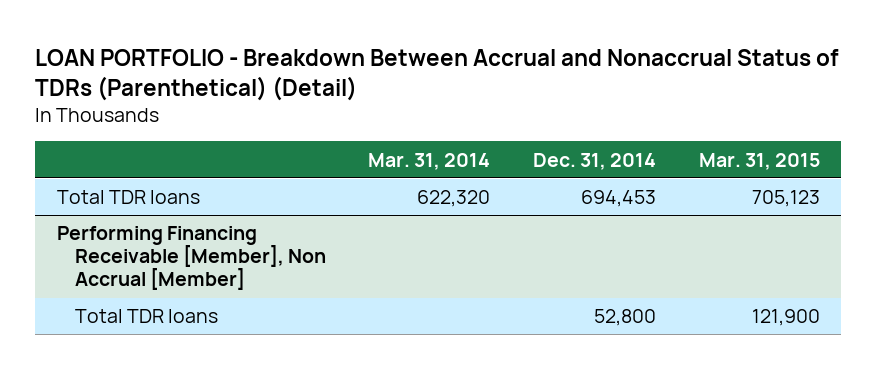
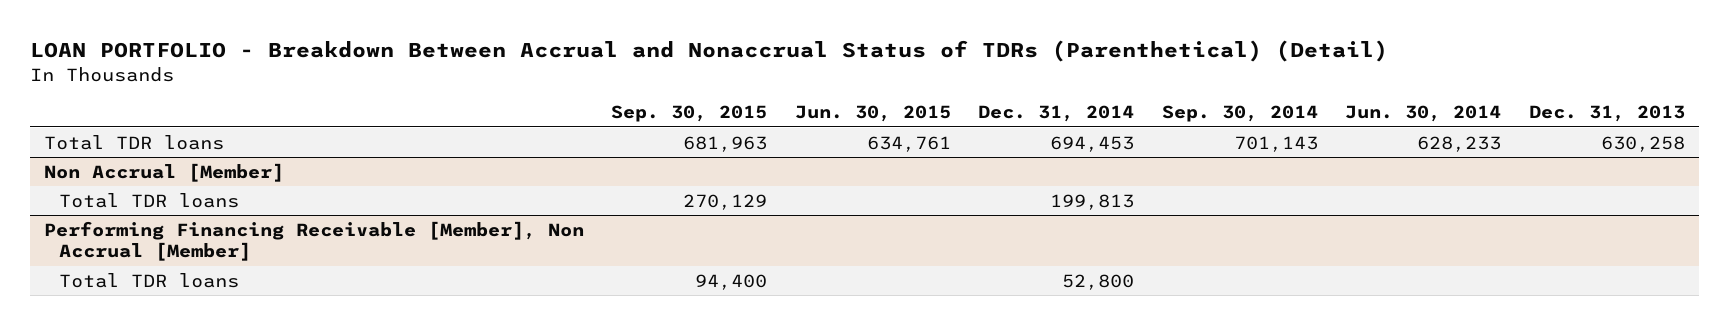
[368,152,491,170] Mar. 31, 2014 -> none
[699,152,821,170] Mar. 31, 2015 -> none
none -> [611,105,768,123] Sep. 30, 2015
none -> [794,105,951,123] Jun. 30, 2015
none -> [1161,105,1318,123] Sep. 30, 2014
none -> [1345,105,1502,123] Jun. 30, 2014
none -> [1528,105,1685,123] Dec. 31, 2013
none -> [43,162,284,182] Non Accrual [Member]
none -> [59,192,240,208] Total TDR loans

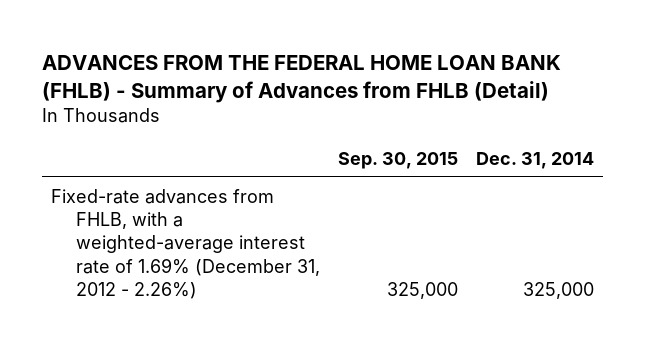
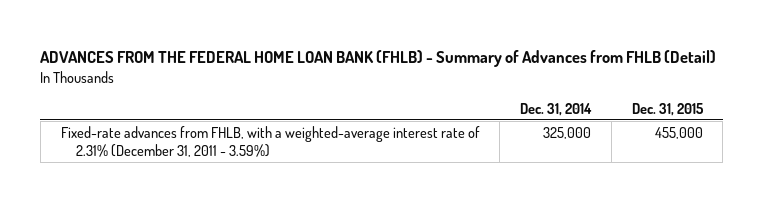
[337,151,458,169] Sep. 30, 2015 -> none
none -> [631,102,704,116] Dec. 31, 2015
[51,188,320,299] Fixed-rate advances from FHLB, with a weighted-average interest rate of 1.69% (December 31, 2012 - 2.26%) -> [60,125,480,157] Fixed-rate advances from FHLB, with a weighted-average interest rate of 2.31% (December 31, 2011 - 3.59%)

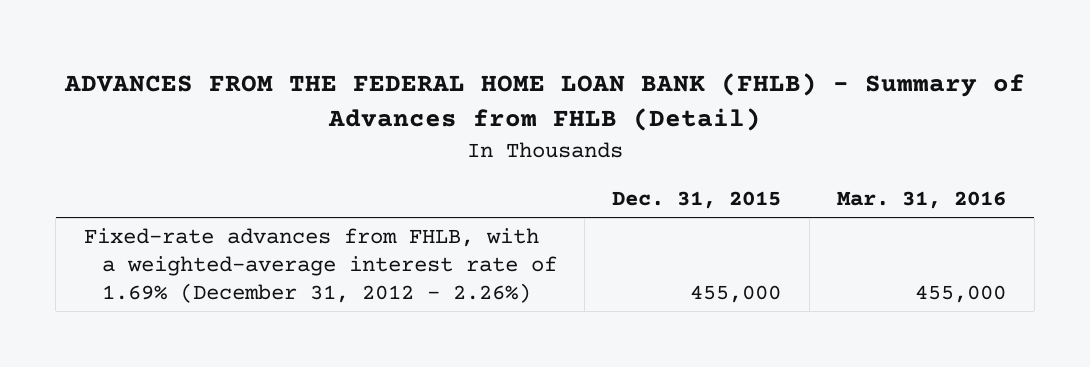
[520,102,593,116] Dec. 31, 2014 -> none
none -> [837,191,1007,210] Mar. 31, 2016
[60,125,480,157] Fixed-rate advances from FHLB, with a weighted-average interest rate of 2.31% (December 31, 2011 - 3.59%) -> [83,228,557,303] Fixed-rate advances from FHLB, with a weighted-average interest rate of 1.69% (December 31, 2012 - 2.26%)

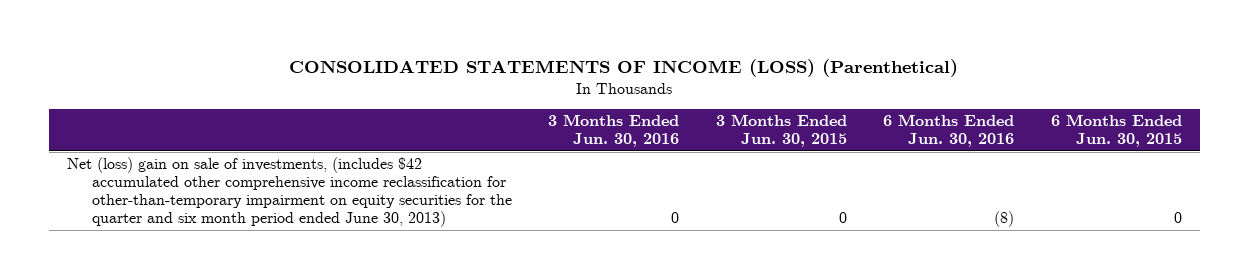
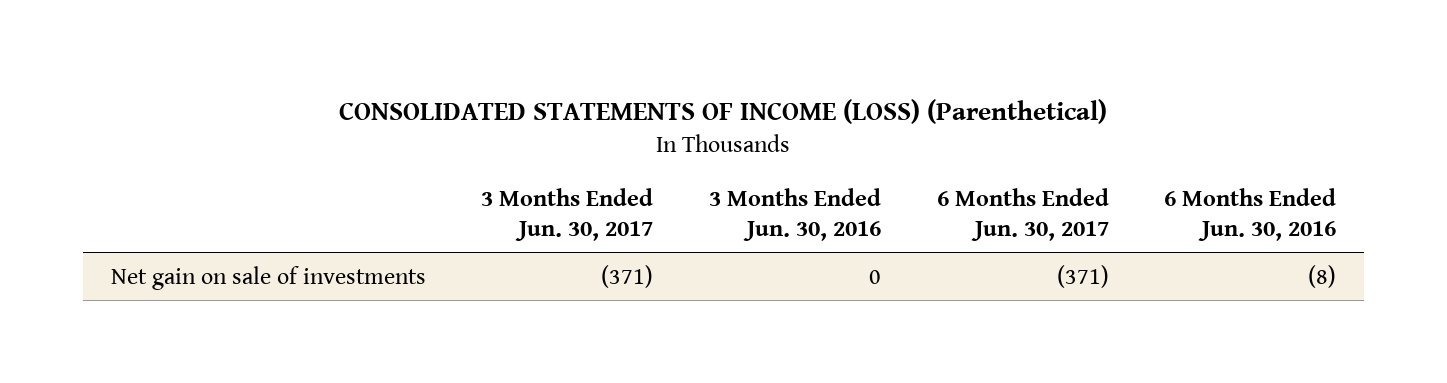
[715,114,847,148] 3 Months Ended Jun. 30, 2015 -> none
[1050,114,1182,148] 6 Months Ended Jun. 30, 2015 -> none
none -> [481,188,654,241] 3 Months Ended Jun. 30, 2017
none -> [936,188,1109,241] 6 Months Ended Jun. 30, 2017
[67,157,512,228] Net (loss) gain on sale of investments, (includes $42 accumulated other comprehensive income reclassification for other-than-temporary impairment on equity securities for the quarter and six month period ended June 30, 2013) -> [110,266,426,291] Net gain on sale of investments

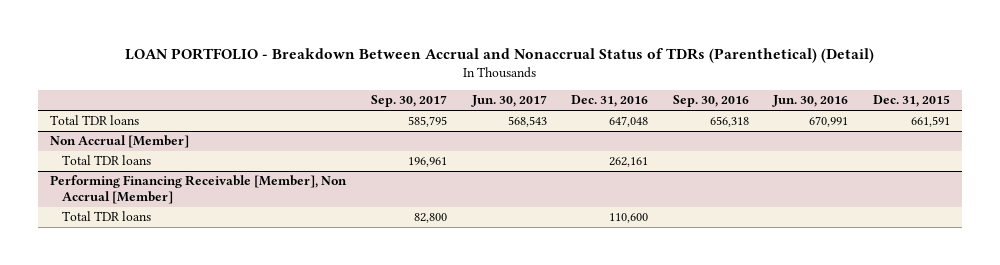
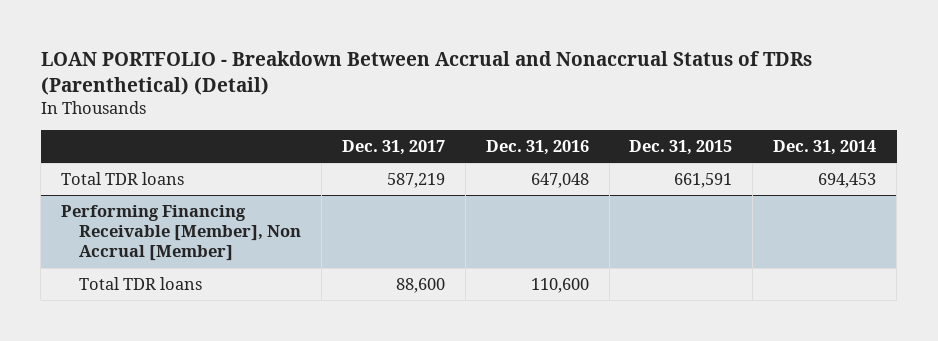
[370,95,447,108] Sep. 30, 2017 -> none
[470,95,547,108] Jun. 30, 2017 -> none
[672,95,749,108] Sep. 30, 2016 -> none
[772,95,849,108] Jun. 30, 2016 -> none
none -> [341,140,445,156] Dec. 31, 2017
none -> [773,140,877,156] Dec. 31, 2014
[50,135,190,149] Non Accrual [Member] -> none
[62,155,152,166] Total TDR loans -> none

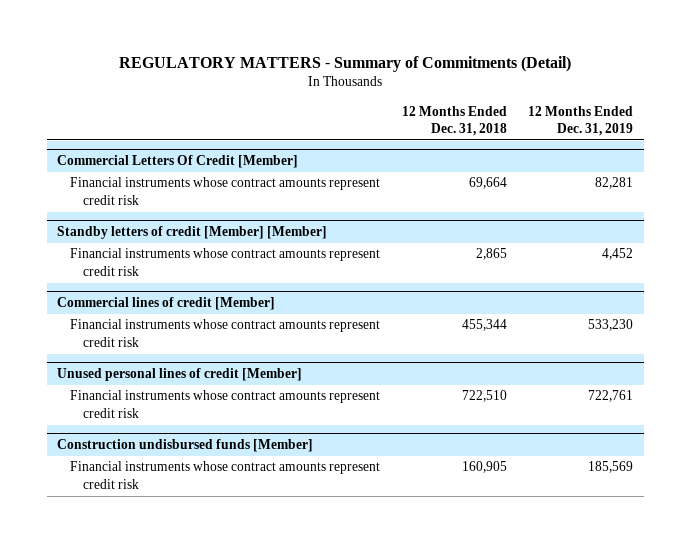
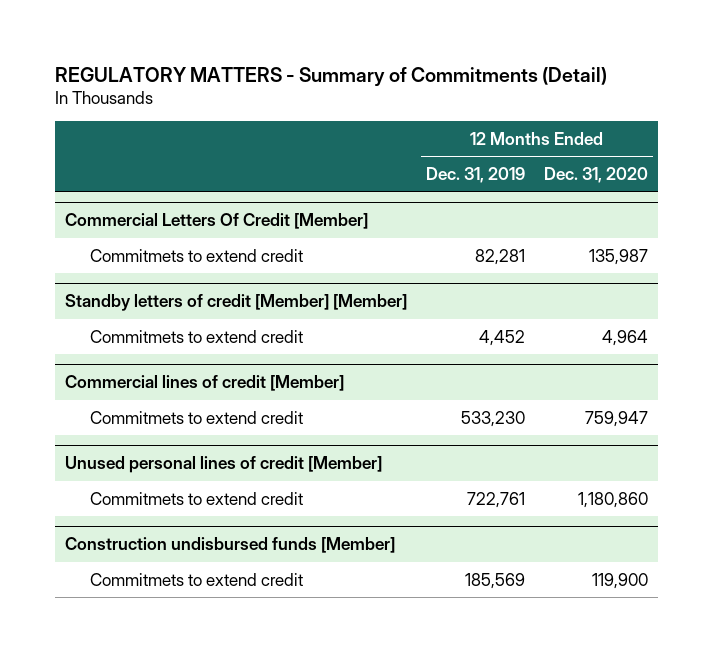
[401,105,507,137] 12 Months Ended Dec. 31, 2018 -> none
none -> [544,166,649,183] Dec. 31, 2020
[70,177,381,206] Financial instruments whose contract amounts represent credit risk -> [89,248,303,262] Commitmets to extend credit
[70,248,381,277] Financial instruments whose contract amounts represent credit risk -> [89,329,303,343] Commitmets to extend credit
[70,319,381,348] Financial instruments whose contract amounts represent credit risk -> [89,410,303,424] Commitmets to extend credit
[70,390,381,419] Financial instruments whose contract amounts represent credit risk -> [89,491,303,505] Commitmets to extend credit
[70,461,381,490] Financial instruments whose contract amounts represent credit risk -> [89,572,303,586] Commitmets to extend credit

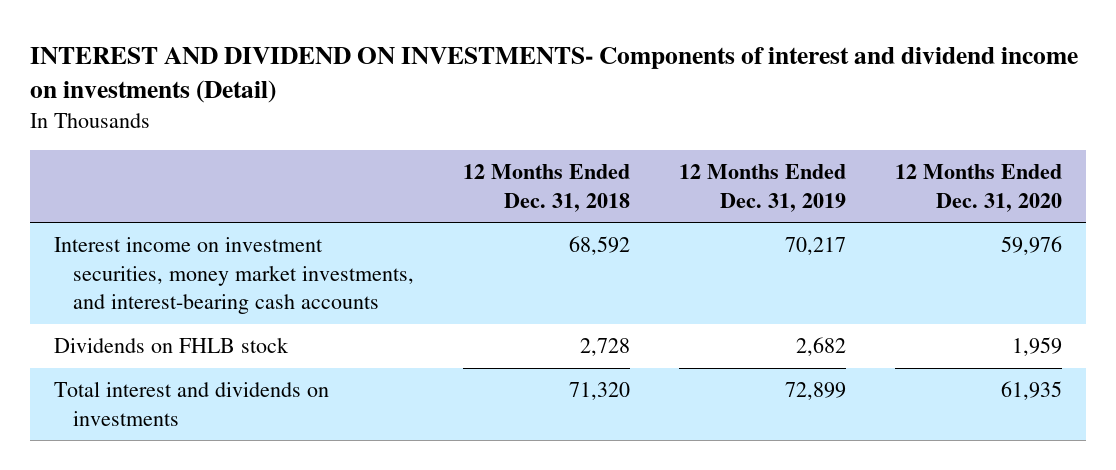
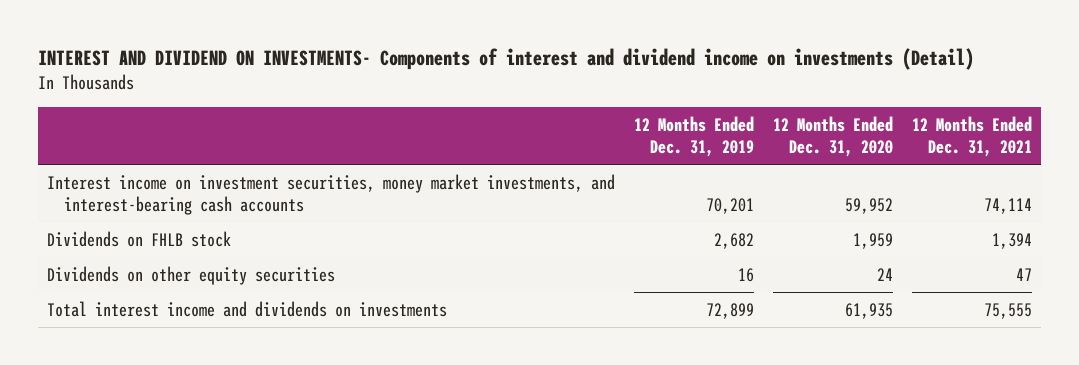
[463,164,631,212] 12 Months Ended Dec. 31, 2018 -> none
none -> [911,115,1032,158] 12 Months Ended Dec. 31, 2021
[784,237,846,256] 70,217 -> [705,197,754,214] 70,201
[1000,236,1062,256] 59,976 -> [844,197,893,214] 59,952
none -> [47,265,336,285] Dividends on other equity securities
[54,381,330,426] Total interest and dividends on investments -> [47,300,448,317] Total interest income and dividends on investments

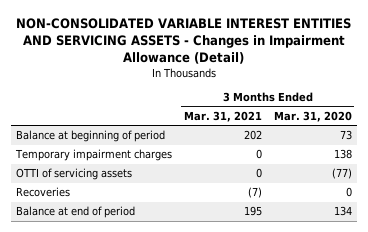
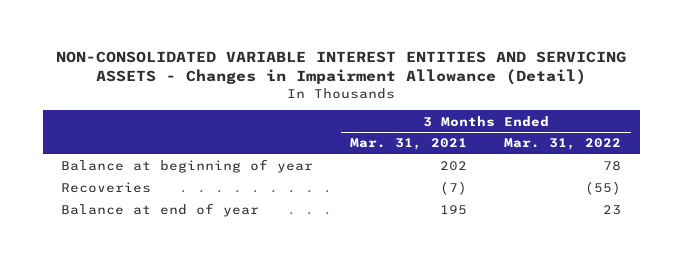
[273,110,352,122] Mar. 31, 2020 -> none
none -> [504,138,622,151] Mar. 31, 2022
[15,149,173,162] Temporary impairment charges -> none
[16,168,133,181] OTTI of servicing assets -> none
[16,130,166,143] Balance at beginning of period -> [61,159,314,174] Balance at beginning of year
[16,206,136,219] Balance at end of period -> [61,203,260,218] Balance at end of year

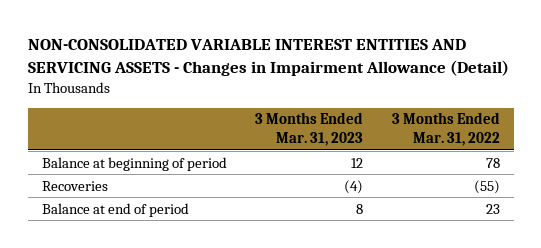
[350,138,468,151] Mar. 31, 2021 -> none
none -> [255,112,364,147] 3 Months Ended Mar. 31, 2023
[61,159,314,174] Balance at beginning of year -> [41,156,227,171] Balance at beginning of period
[61,203,260,218] Balance at end of year -> [41,202,189,217] Balance at end of period

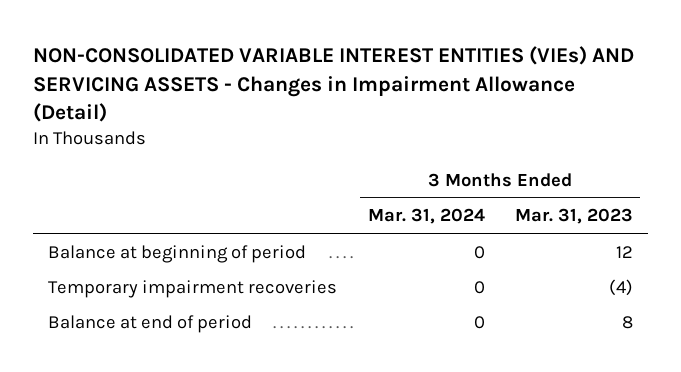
[27,39,509,77] NON-CONSOLIDATED VARIABLE INTEREST ENTITIES AND SERVICING ASSETS - Changes in Impairment Allowance (Detail) -> [33,45,635,123] NON-CONSOLIDATED VARIABLE INTEREST ENTITIES (VIEs) AND SERVICING ASSETS - Changes in Impairment Allowance (Detail)
[391,112,500,147] 3 Months Ended Mar. 31, 2022 -> none
none -> [367,208,485,225] Mar. 31, 2024
[41,180,108,191] Recoveries -> [48,279,338,298] Temporary impairment recoveries

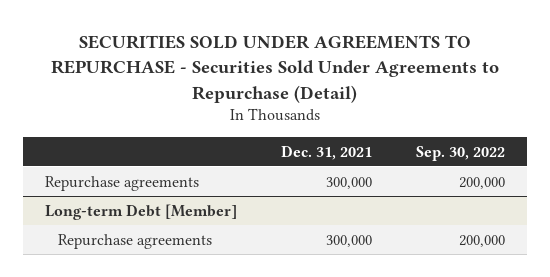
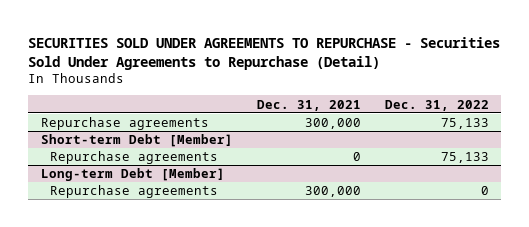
[415,145,505,161] Sep. 30, 2022 -> none
none -> [384,99,489,111] Dec. 31, 2022
none -> [40,134,233,148] Short-term Debt [Member]
none -> [49,151,218,165] Repurchase agreements

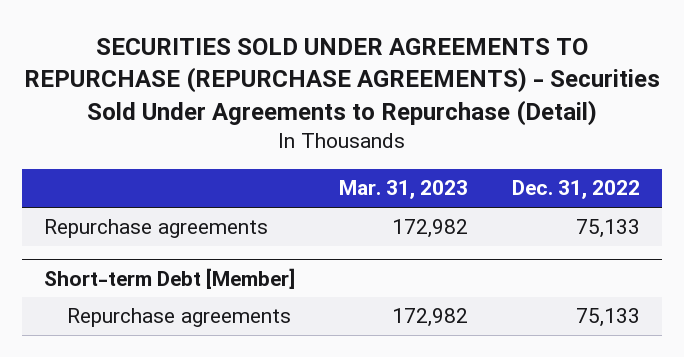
[28,36,501,70] SECURITIES SOLD UNDER AGREEMENTS TO REPURCHASE - Securities Sold Under Agreements to Repurchase (Detail) -> [24,37,661,126] SECURITIES SOLD UNDER AGREEMENTS TO REPURCHASE (REPURCHASE AGREEMENTS) - Securities Sold Under Agreements to Repurchase (Detail)
[256,99,361,111] Dec. 31, 2021 -> none
none -> [339,180,469,200] Mar. 31, 2023
[40,168,225,182] Long-term Debt [Member] -> none
[49,185,218,199] Repurchase agreements -> none

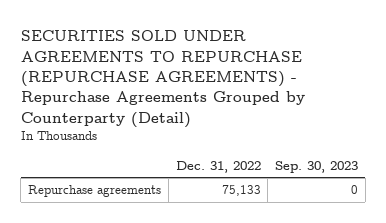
[24,37,661,126] SECURITIES SOLD UNDER AGREEMENTS TO REPURCHASE (REPURCHASE AGREEMENTS) - Securities Sold Under Agreements to Repurchase (Detail) -> [20,30,305,128] SECURITIES SOLD UNDER AGREEMENTS TO REPURCHASE (REPURCHASE AGREEMENTS) - Repurchase Agreements Grouped by Counterparty (Detail)
[339,180,469,200] Mar. 31, 2023 -> none
none -> [275,160,359,173] Sep. 30, 2023
[44,267,296,289] Short-term Debt [Member] -> none
[67,308,292,328] Repurchase agreements -> none

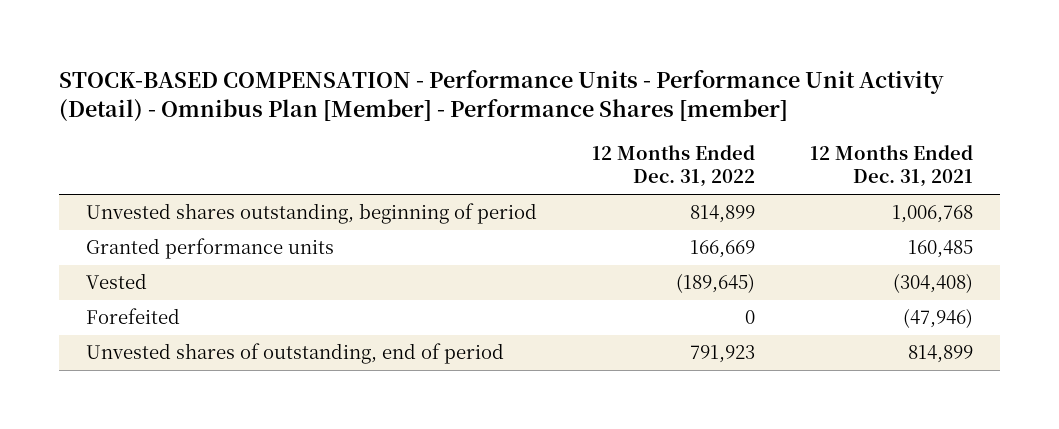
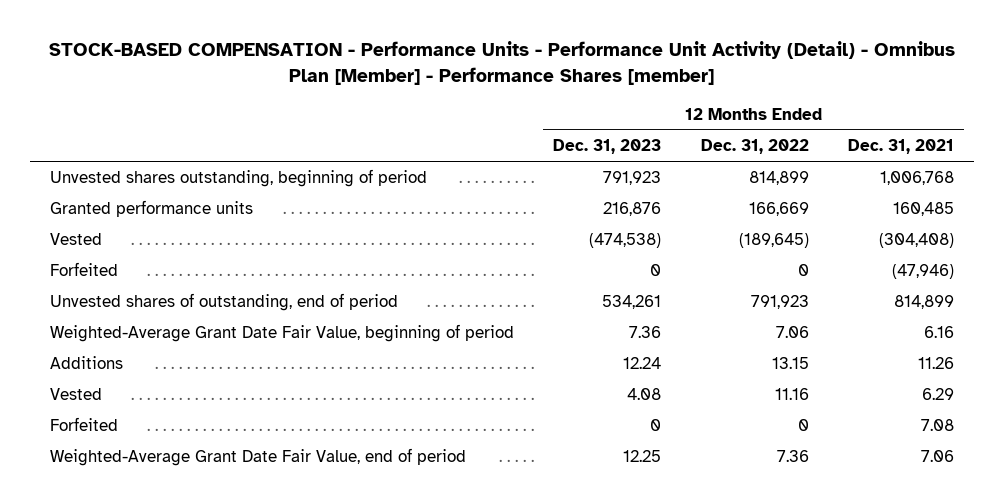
none -> [553,139,662,155] Dec. 31, 2023
[85,308,180,325] Forefeited -> [49,262,118,277] Forfeited
none -> [49,324,514,343] Weighted-Average Grant Date Fair Value, beginning of period
none -> [49,356,123,370] Additions
none -> [49,388,102,401] Vested
none -> [49,417,118,432] Forfeited
none -> [49,448,466,467] Weighted-Average Grant Date Fair Value, end of period

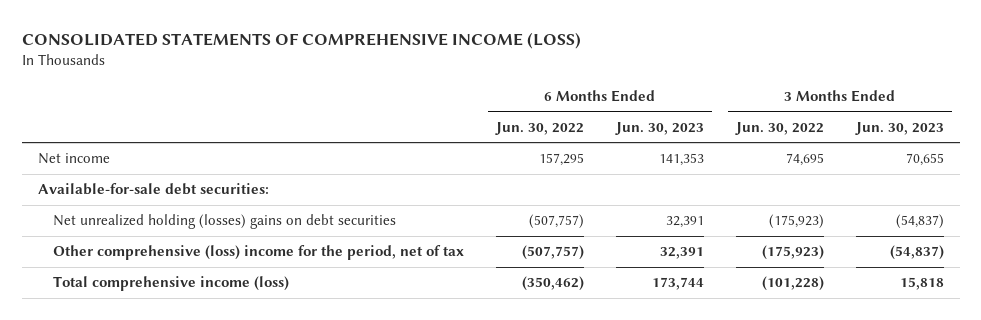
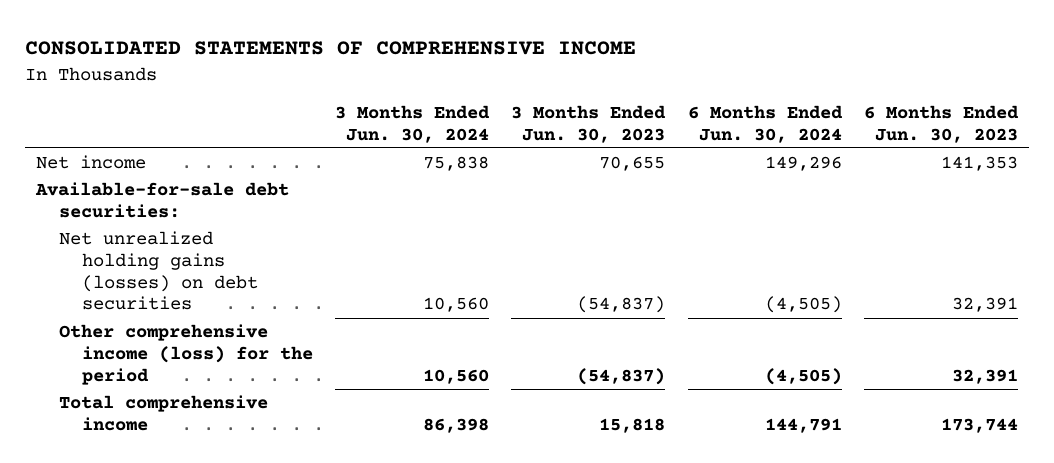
[21,31,581,49] CONSOLIDATED STATEMENTS OF COMPREHENSIVE INCOME (LOSS) -> [25,41,637,56] CONSOLIDATED STATEMENTS OF COMPREHENSIVE INCOME
[494,121,584,135] Jun. 30, 2022 -> none
[734,121,824,135] Jun. 30, 2022 -> none
none -> [334,104,490,143] 3 Months Ended Jun. 30, 2024
none -> [687,104,843,143] 6 Months Ended Jun. 30, 2024
[52,214,396,230] Net unrealized holding (losses) gains on debt securities -> [58,231,258,311] Net unrealized holding gains (losses) on debt securities
[52,245,464,261] Other comprehensive (loss) income for the period, net of tax -> [58,324,313,385] Other comprehensive income (loss) for the period
[52,276,289,292] Total comprehensive income (loss) -> [58,395,268,431] Total comprehensive income

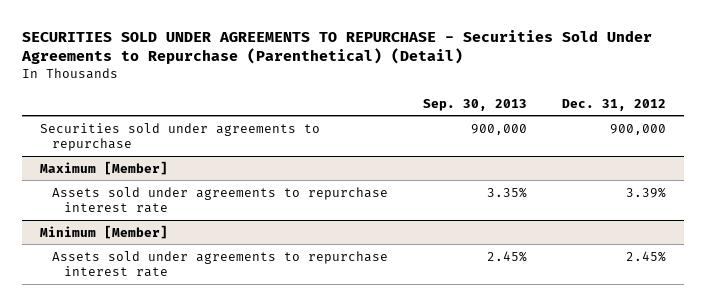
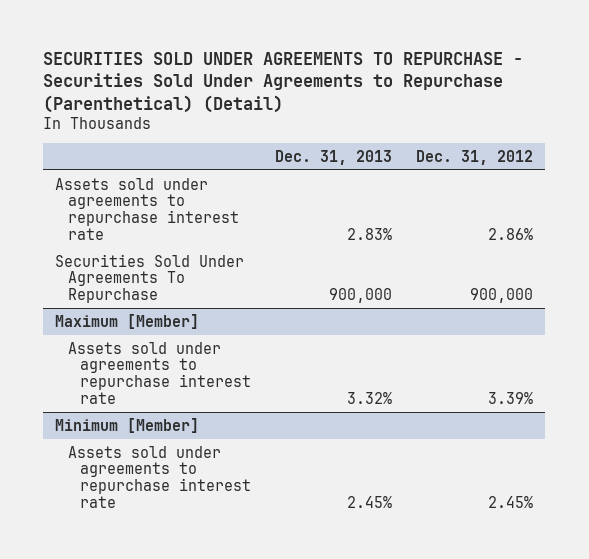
[423,98,528,111] Sep. 30, 2013 -> none
none -> [275,149,393,165] Dec. 31, 2013
none -> [55,177,239,240] Assets sold under agreements to repurchase interest rate
[39,122,320,151] Securities sold under agreements to repurchase -> [55,253,245,304] Securities Sold Under Agreements To Repurchase

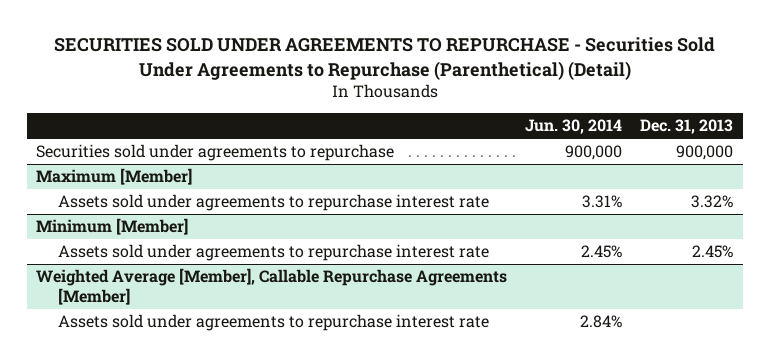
[416,149,534,165] Dec. 31, 2012 -> none
none -> [525,119,623,135] Jun. 30, 2014
[55,177,239,240] Assets sold under agreements to repurchase interest rate -> none
[55,253,245,304] Securities Sold Under Agreements To Repurchase -> [35,144,394,162] Securities sold under agreements to repurchase
none -> [35,268,507,306] Weighted Average [Member], Callable Repurchase Agreements [Member]
none -> [57,314,489,332] Assets sold under agreements to repurchase interest rate

